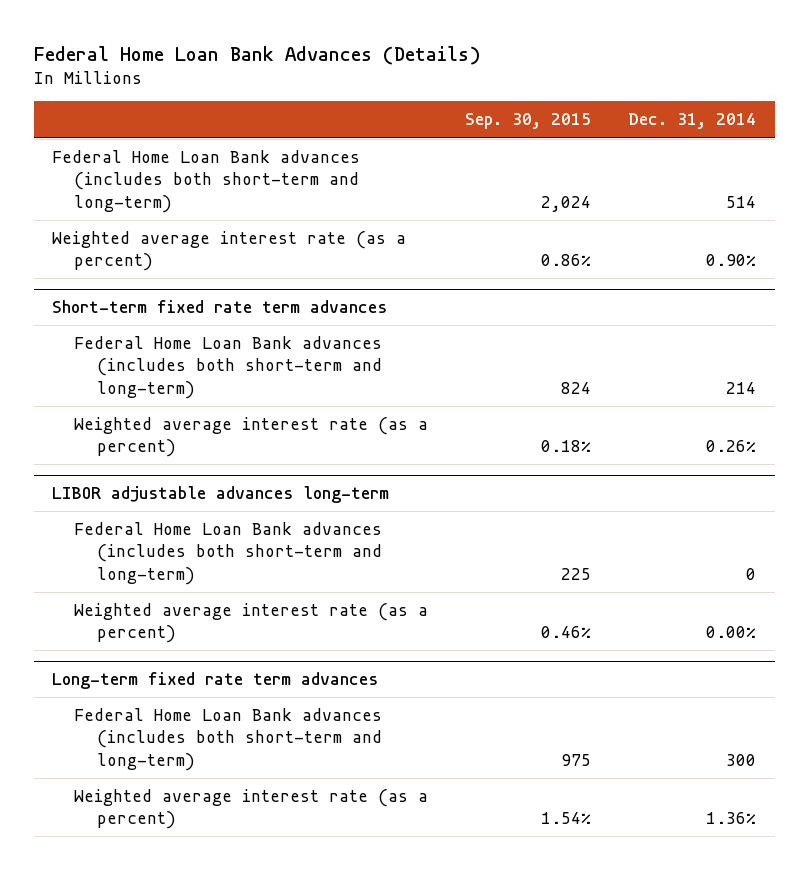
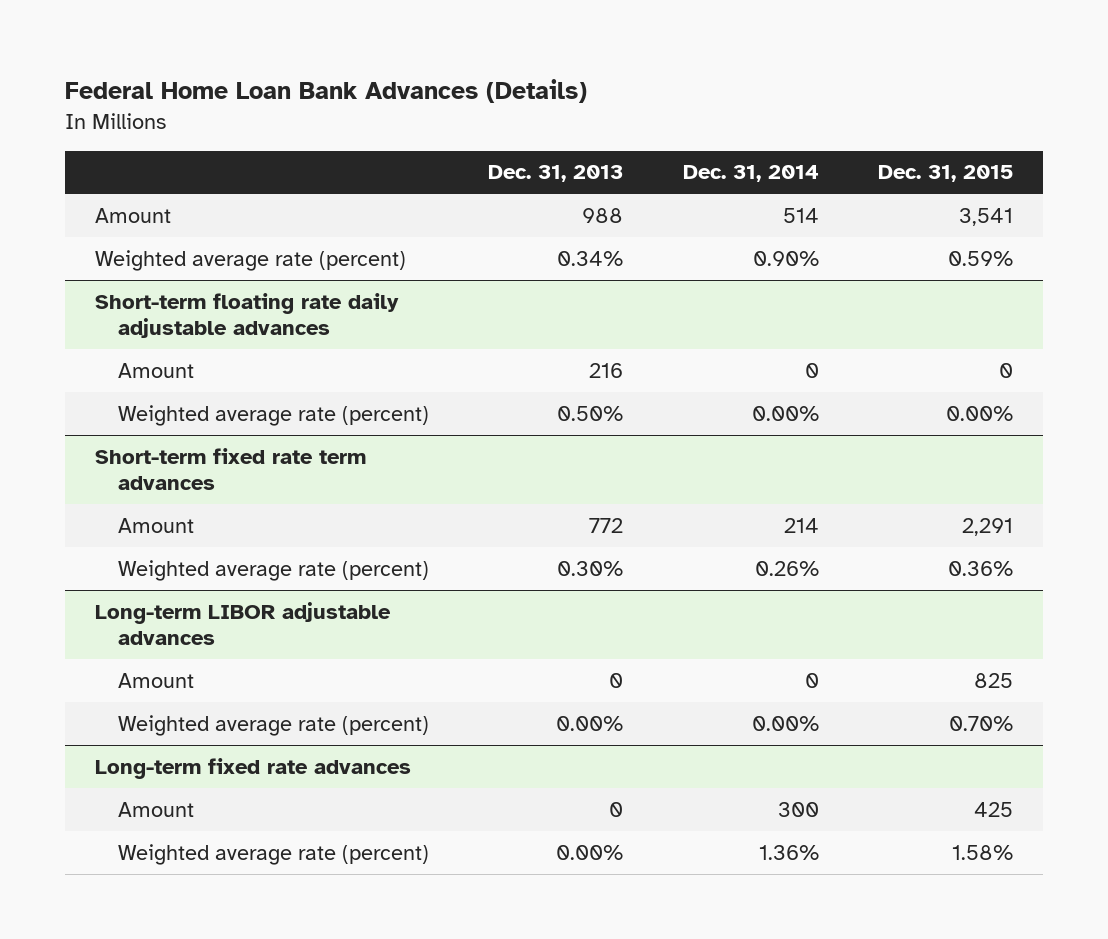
[465,113,592,130] Sep. 30, 2015 -> none
none -> [488,165,624,183] Dec. 31, 2013
none -> [878,165,1014,183] Dec. 31, 2015
[52,149,361,213] Federal Home Loan Bank advances (includes both short-term and long-term) -> [94,207,171,223] Amount
[52,230,407,272] Weighted average interest rate (as a percent) -> [94,249,406,271] Weighted average rate (percent)
none -> [94,292,399,339] Short-term floating rate daily adjustable advances
none -> [117,362,194,378] Amount
none -> [117,404,429,426] Weighted average rate (percent)
[74,335,383,399] Federal Home Loan Bank advances (includes both short-term and long-term) -> [117,517,194,533] Amount
[74,416,429,458] Weighted average interest rate (as a percent) -> [117,559,429,581] Weighted average rate (percent)
[52,486,390,504] LIBOR adjustable advances long-term -> [94,601,391,646] Long-term LIBOR adjustable advances
[74,521,383,585] Federal Home Loan Bank advances (includes both short-term and long-term) -> [117,672,194,688] Amount
[74,602,429,644] Weighted average interest rate (as a percent) -> [117,714,429,736] Weighted average rate (percent)
[52,672,379,690] Long-term fixed rate term advances -> [94,757,411,779] Long-term fixed rate advances
[74,707,383,771] Federal Home Loan Bank advances (includes both short-term and long-term) -> [117,801,194,817] Amount
[74,788,429,830] Weighted average interest rate (as a percent) -> [117,843,429,865] Weighted average rate (percent)

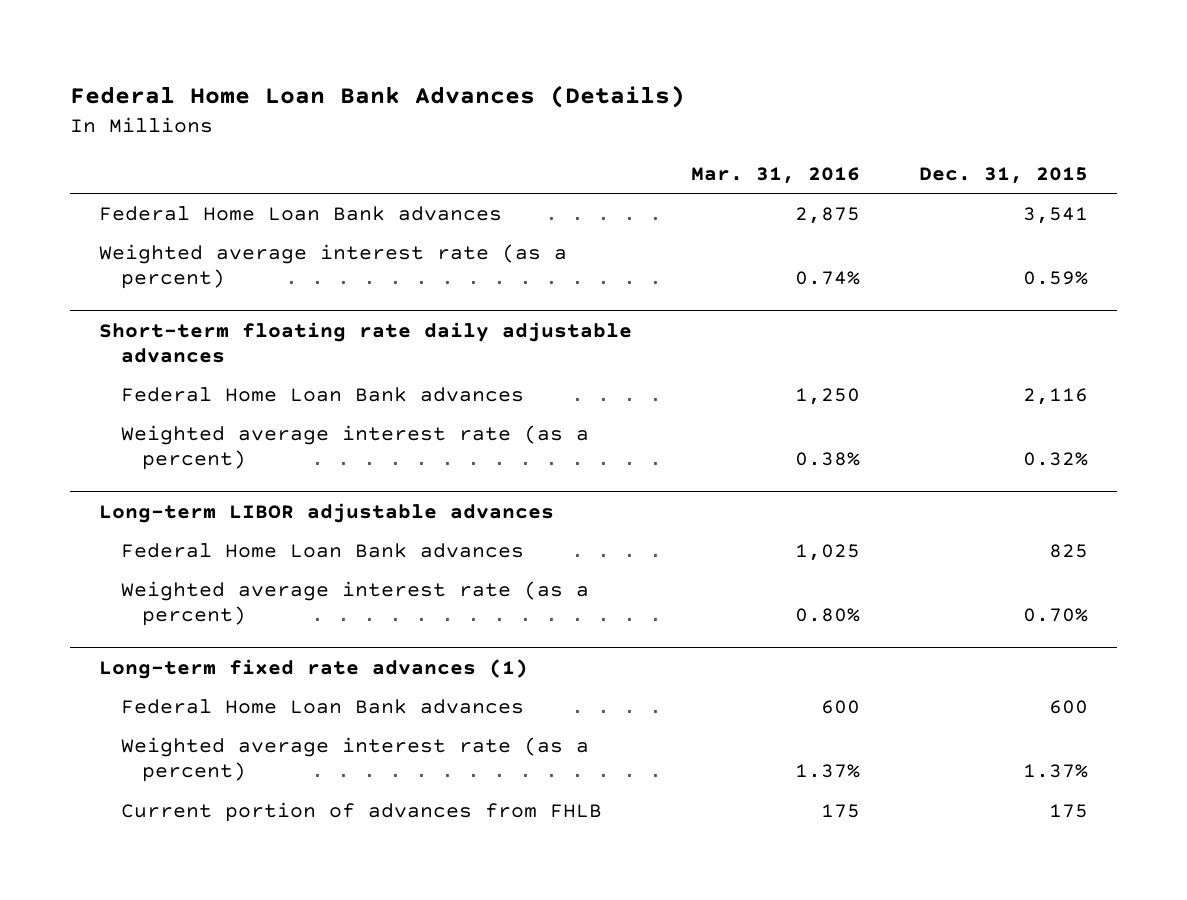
[488,165,624,183] Dec. 31, 2013 -> none
[682,165,819,183] Dec. 31, 2014 -> none
none -> [690,166,860,184] Mar. 31, 2016
[94,207,171,223] Amount -> [99,206,503,222] Federal Home Loan Bank advances
[94,249,406,271] Weighted average rate (percent) -> [99,244,568,290] Weighted average interest rate (as a percent)
[117,362,194,378] Amount -> none
[94,447,366,491] Short-term fixed rate term advances -> none
[117,517,194,533] Amount -> none
[117,559,429,581] Weighted average rate (percent) -> none
none -> [120,387,524,403] Federal Home Loan Bank advances
[117,404,429,426] Weighted average rate (percent) -> [120,425,589,471] Weighted average interest rate (as a percent)
[946,405,1014,421] 0.00% -> [1022,452,1088,467] 0.32%
[117,801,194,817] Amount -> none
[117,672,194,688] Amount -> [120,543,524,559] Federal Home Loan Bank advances
[117,714,429,736] Weighted average rate (percent) -> [120,581,589,627] Weighted average interest rate (as a percent)
[94,757,411,779] Long-term fixed rate advances -> [99,658,529,679] Long-term fixed rate advances (1)
none -> [120,699,524,715] Federal Home Loan Bank advances
[117,843,429,865] Weighted average rate (percent) -> [120,737,589,783] Weighted average interest rate (as a percent)
[952,844,1014,860] 1.58% -> [1022,764,1088,779] 1.37%
none -> [120,802,602,823] Current portion of advances from FHLB

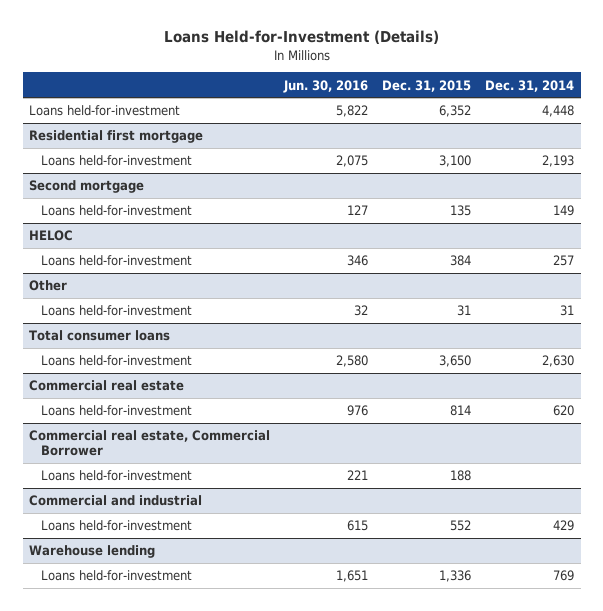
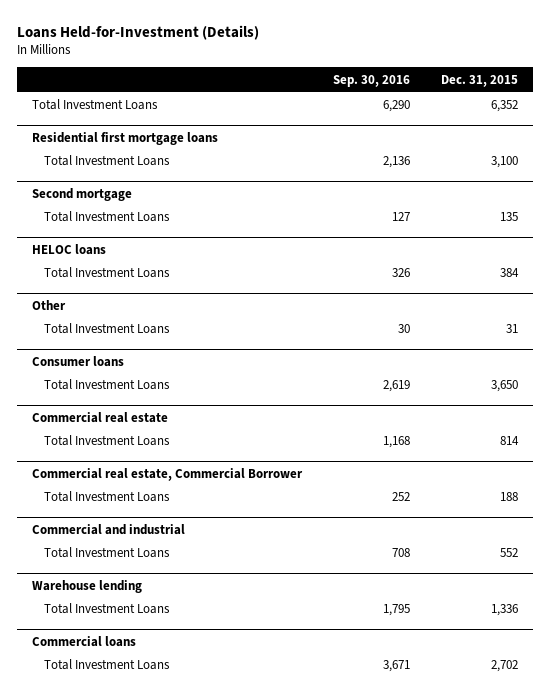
[283,79,369,93] Jun. 30, 2016 -> none
[484,79,574,92] Dec. 31, 2014 -> none
none -> [333,74,411,87] Sep. 30, 2016
[29,105,181,117] Loans held-for-investment -> [32,99,159,111] Total Investment Loans
[29,130,204,144] Residential first mortgage -> [32,131,219,145] Residential first mortgage loans
[41,155,193,167] Loans held-for-investment -> [44,155,171,167] Total Investment Loans
[41,205,193,217] Loans held-for-investment -> [44,211,171,223] Total Investment Loans
[29,230,74,242] HELOC -> [32,243,107,255] HELOC loans
[41,255,193,267] Loans held-for-investment -> [44,267,171,279] Total Investment Loans
[41,305,193,317] Loans held-for-investment -> [44,323,171,335] Total Investment Loans
[29,330,171,342] Total consumer loans -> [32,355,125,367] Consumer loans
[41,355,193,367] Loans held-for-investment -> [44,379,171,391] Total Investment Loans
[41,405,193,417] Loans held-for-investment -> [44,435,171,447] Total Investment Loans
[41,470,193,482] Loans held-for-investment -> [44,491,171,503] Total Investment Loans
[41,520,193,532] Loans held-for-investment -> [44,547,171,559] Total Investment Loans
[41,570,193,582] Loans held-for-investment -> [44,603,171,615] Total Investment Loans
none -> [32,635,137,647] Commercial loans
none -> [44,659,171,671] Total Investment Loans

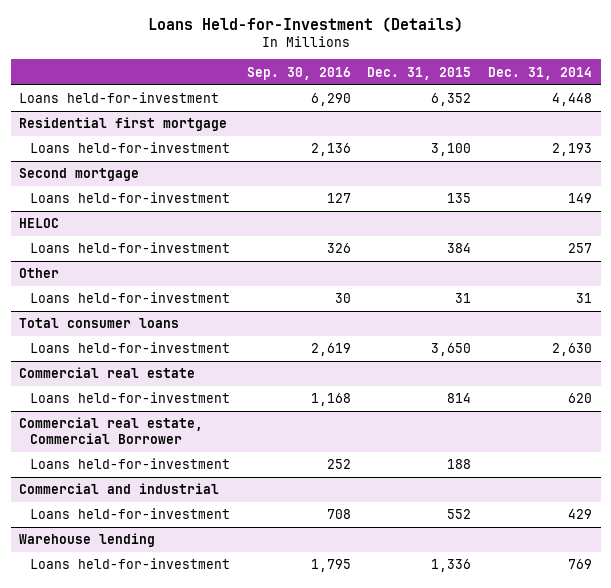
none -> [488,66,593,80] Dec. 31, 2014
[32,99,159,111] Total Investment Loans -> [19,92,220,104] Loans held-for-investment
[32,131,219,145] Residential first mortgage loans -> [19,117,228,132] Residential first mortgage
[44,155,171,167] Total Investment Loans -> [29,142,230,154] Loans held-for-investment
[44,211,171,223] Total Investment Loans -> [29,192,230,204] Loans held-for-investment
[32,243,107,255] HELOC loans -> [19,218,60,229] HELOC
[44,267,171,279] Total Investment Loans -> [29,242,230,254] Loans held-for-investment
[44,323,171,335] Total Investment Loans -> [29,292,230,304] Loans held-for-investment
[32,355,125,367] Consumer loans -> [19,318,180,329] Total consumer loans
[44,379,171,391] Total Investment Loans -> [29,342,230,354] Loans held-for-investment
[44,435,171,447] Total Investment Loans -> [29,392,230,404] Loans held-for-investment
[44,491,171,503] Total Investment Loans -> [29,458,230,470] Loans held-for-investment
[44,547,171,559] Total Investment Loans -> [29,508,230,520] Loans held-for-investment
[32,635,137,647] Commercial loans -> none
[44,659,171,671] Total Investment Loans -> none
[44,603,171,615] Total Investment Loans -> [29,558,230,570] Loans held-for-investment

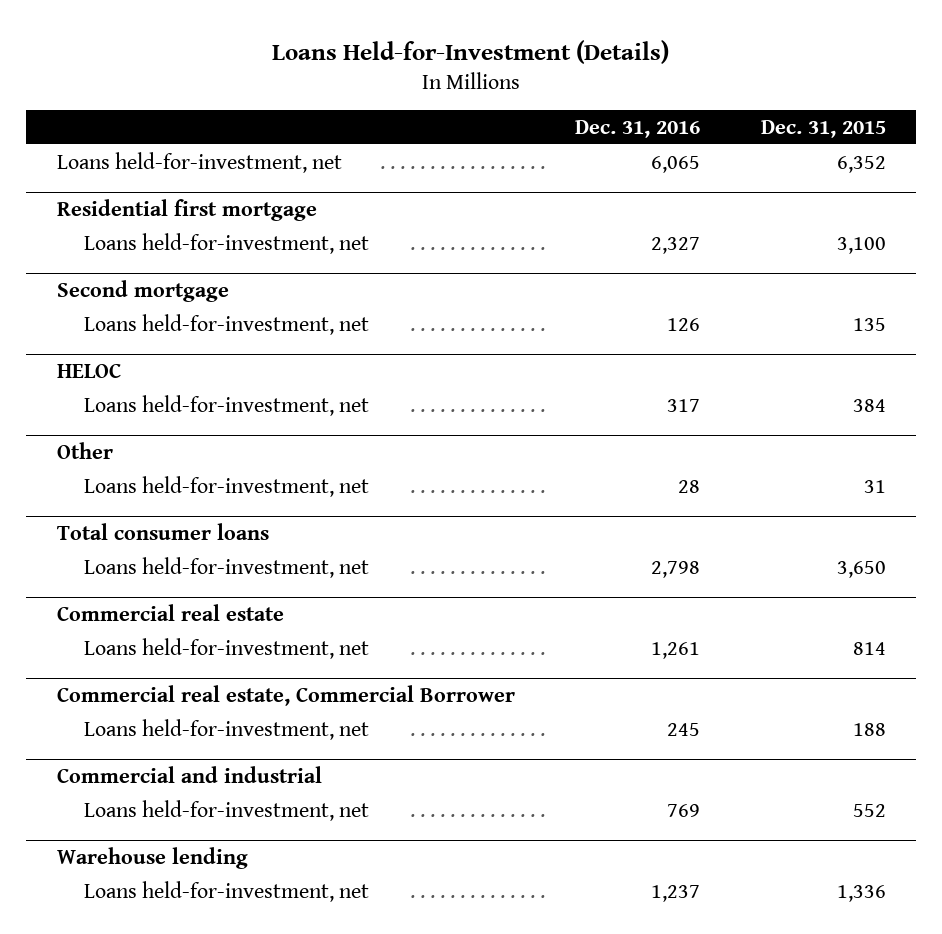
[246,66,351,80] Sep. 30, 2016 -> none
[488,66,593,80] Dec. 31, 2014 -> none
none -> [575,119,701,138] Dec. 31, 2016
[19,92,220,104] Loans held-for-investment -> [56,151,342,173] Loans held-for-investment, net
[29,142,230,154] Loans held-for-investment -> [84,232,370,254] Loans held-for-investment, net
[29,192,230,204] Loans held-for-investment -> [84,313,370,335] Loans held-for-investment, net
[29,242,230,254] Loans held-for-investment -> [84,394,370,416] Loans held-for-investment, net
[29,292,230,304] Loans held-for-investment -> [84,475,370,497] Loans held-for-investment, net
[29,342,230,354] Loans held-for-investment -> [84,556,370,578] Loans held-for-investment, net
[29,392,230,404] Loans held-for-investment -> [84,637,370,659] Loans held-for-investment, net
[29,458,230,470] Loans held-for-investment -> [84,718,370,740] Loans held-for-investment, net
[29,508,230,520] Loans held-for-investment -> [84,799,370,821] Loans held-for-investment, net
[29,558,230,570] Loans held-for-investment -> [84,880,370,902] Loans held-for-investment, net

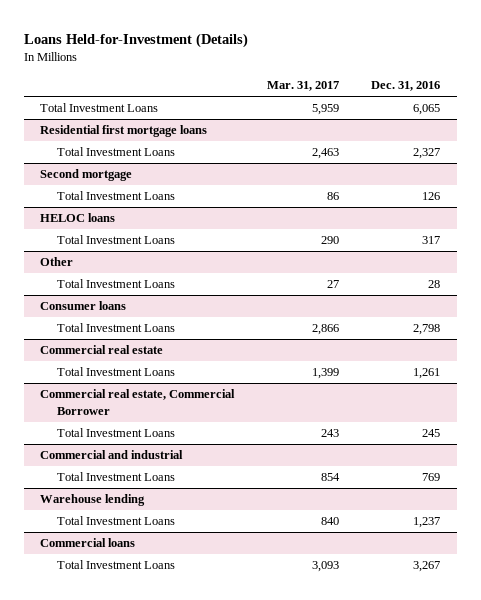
[760,119,886,138] Dec. 31, 2015 -> none
none -> [266,80,339,91] Mar. 31, 2017
[56,151,342,173] Loans held-for-investment, net -> [40,103,159,113] Total Investment Loans
[56,198,317,221] Residential first mortgage -> [40,125,208,138] Residential first mortgage loans
[84,232,370,254] Loans held-for-investment, net -> [56,147,175,157] Total Investment Loans
[84,313,370,335] Loans held-for-investment, net -> [56,191,175,201] Total Investment Loans
[56,362,121,378] HELOC -> [40,213,116,223] HELOC loans
[84,394,370,416] Loans held-for-investment, net -> [56,235,175,245] Total Investment Loans
[84,475,370,497] Loans held-for-investment, net -> [56,279,175,289] Total Investment Loans
[56,522,269,540] Total consumer loans -> [40,301,127,311] Consumer loans
[84,556,370,578] Loans held-for-investment, net -> [56,323,175,333] Total Investment Loans
[84,637,370,659] Loans held-for-investment, net -> [56,367,175,377] Total Investment Loans
[84,718,370,740] Loans held-for-investment, net -> [56,428,175,438] Total Investment Loans
[84,799,370,821] Loans held-for-investment, net -> [56,472,175,482] Total Investment Loans
[84,880,370,902] Loans held-for-investment, net -> [56,516,175,526] Total Investment Loans
none -> [40,538,136,548] Commercial loans
none -> [56,560,175,570] Total Investment Loans

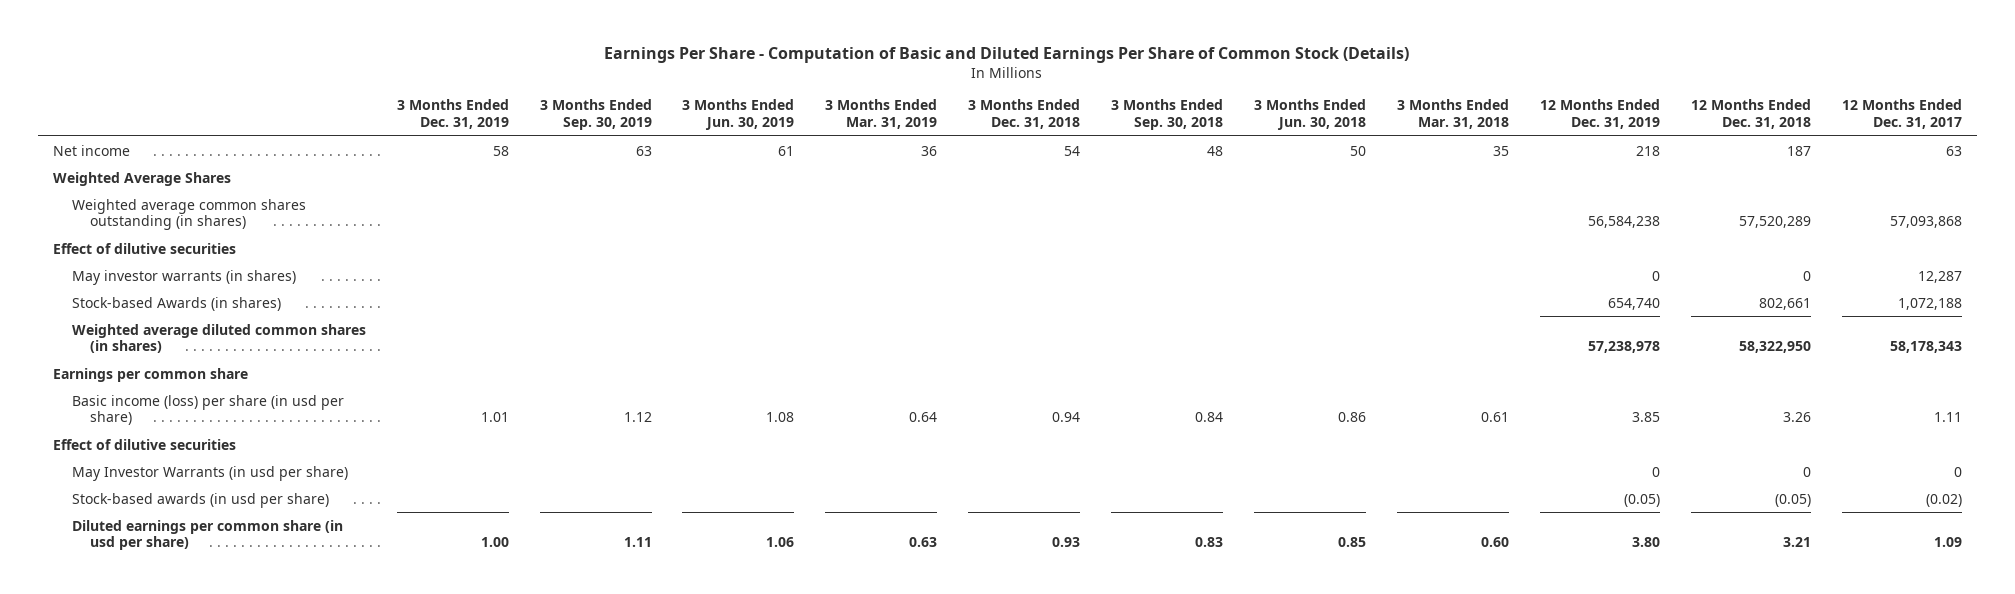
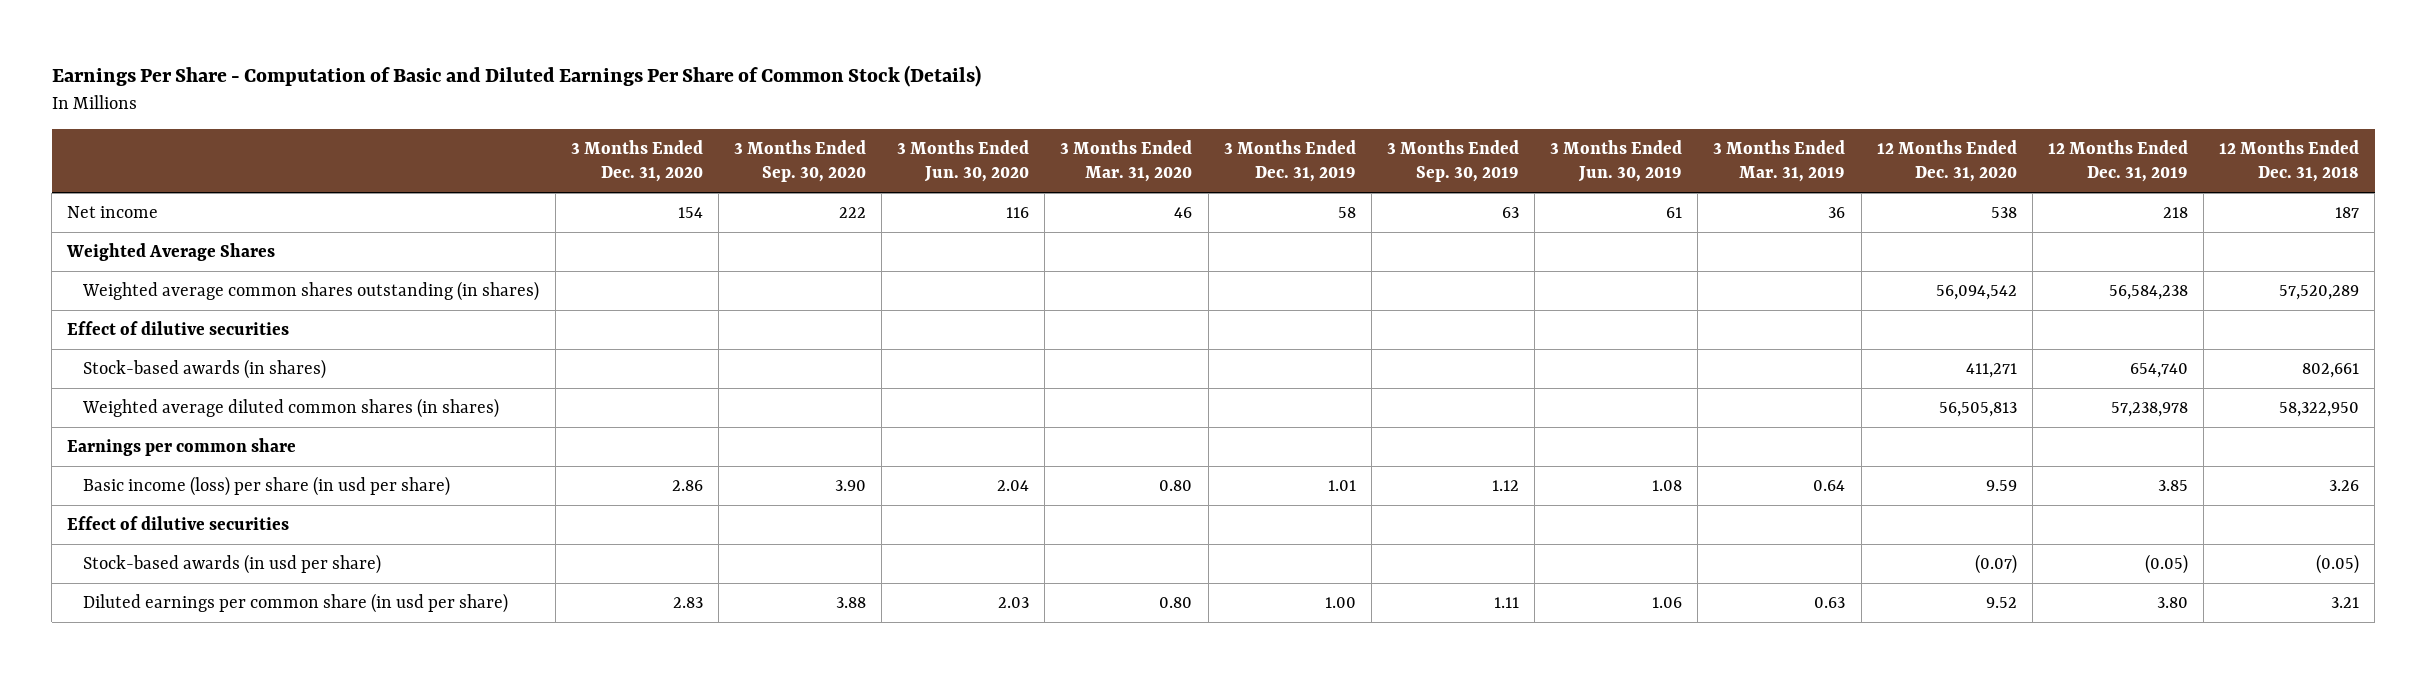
[968,99,1081,130] 3 Months Ended Dec. 31, 2018 -> none
[1111,99,1224,131] 3 Months Ended Sep. 30, 2018 -> none
[1254,99,1367,131] 3 Months Ended Jun. 30, 2018 -> none
[1397,99,1510,130] 3 Months Ended Mar. 31, 2018 -> none
[1841,99,1962,130] 12 Months Ended Dec. 31, 2017 -> none
none -> [570,139,703,183] 3 Months Ended Dec. 31, 2020
none -> [733,139,866,183] 3 Months Ended Sep. 30, 2020
none -> [897,139,1030,183] 3 Months Ended Jun. 30, 2020
none -> [1060,139,1193,183] 3 Months Ended Mar. 31, 2020
none -> [1876,139,2017,183] 12 Months Ended Dec. 31, 2020
[71,269,296,285] May investor warrants (in shares) -> none
[71,296,281,311] Stock-based Awards (in shares) -> [83,359,327,380] Stock-based awards (in shares)
[71,465,348,481] May Investor Warrants (in usd per share) -> none

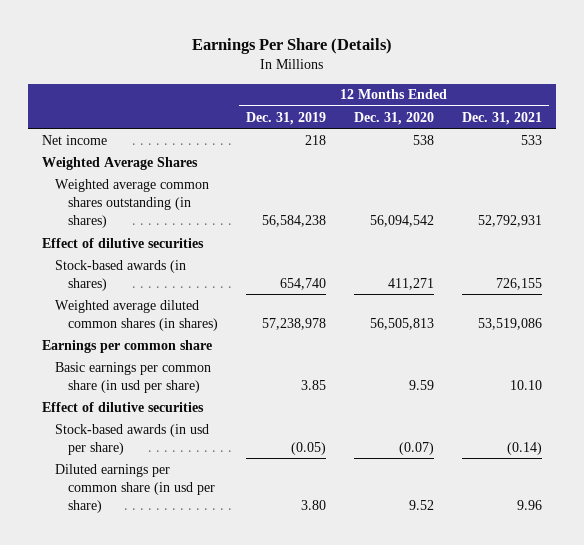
[51,65,981,88] Earnings Per Share - Computation of Basic and Diluted Earnings Per Share of Common Stock (Details) -> [191,38,392,55] Earnings Per Share (Details)
[570,139,703,183] 3 Months Ended Dec. 31, 2020 -> none
[733,139,866,183] 3 Months Ended Sep. 30, 2020 -> none
[897,139,1030,183] 3 Months Ended Jun. 30, 2020 -> none
[1060,139,1193,183] 3 Months Ended Mar. 31, 2020 -> none
[1223,139,1356,183] 3 Months Ended Dec. 31, 2019 -> none
[1386,139,1519,183] 3 Months Ended Sep. 30, 2019 -> none
[1550,139,1683,183] 3 Months Ended Jun. 30, 2019 -> none
[1713,139,1846,183] 3 Months Ended Mar. 31, 2019 -> none
[2219,139,2360,183] 12 Months Ended Dec. 31, 2018 -> none
none -> [461,111,542,125] Dec. 31, 2021
[83,476,451,497] Basic income (loss) per share (in usd per share) -> [55,361,212,393] Basic earnings per common share (in usd per share)

